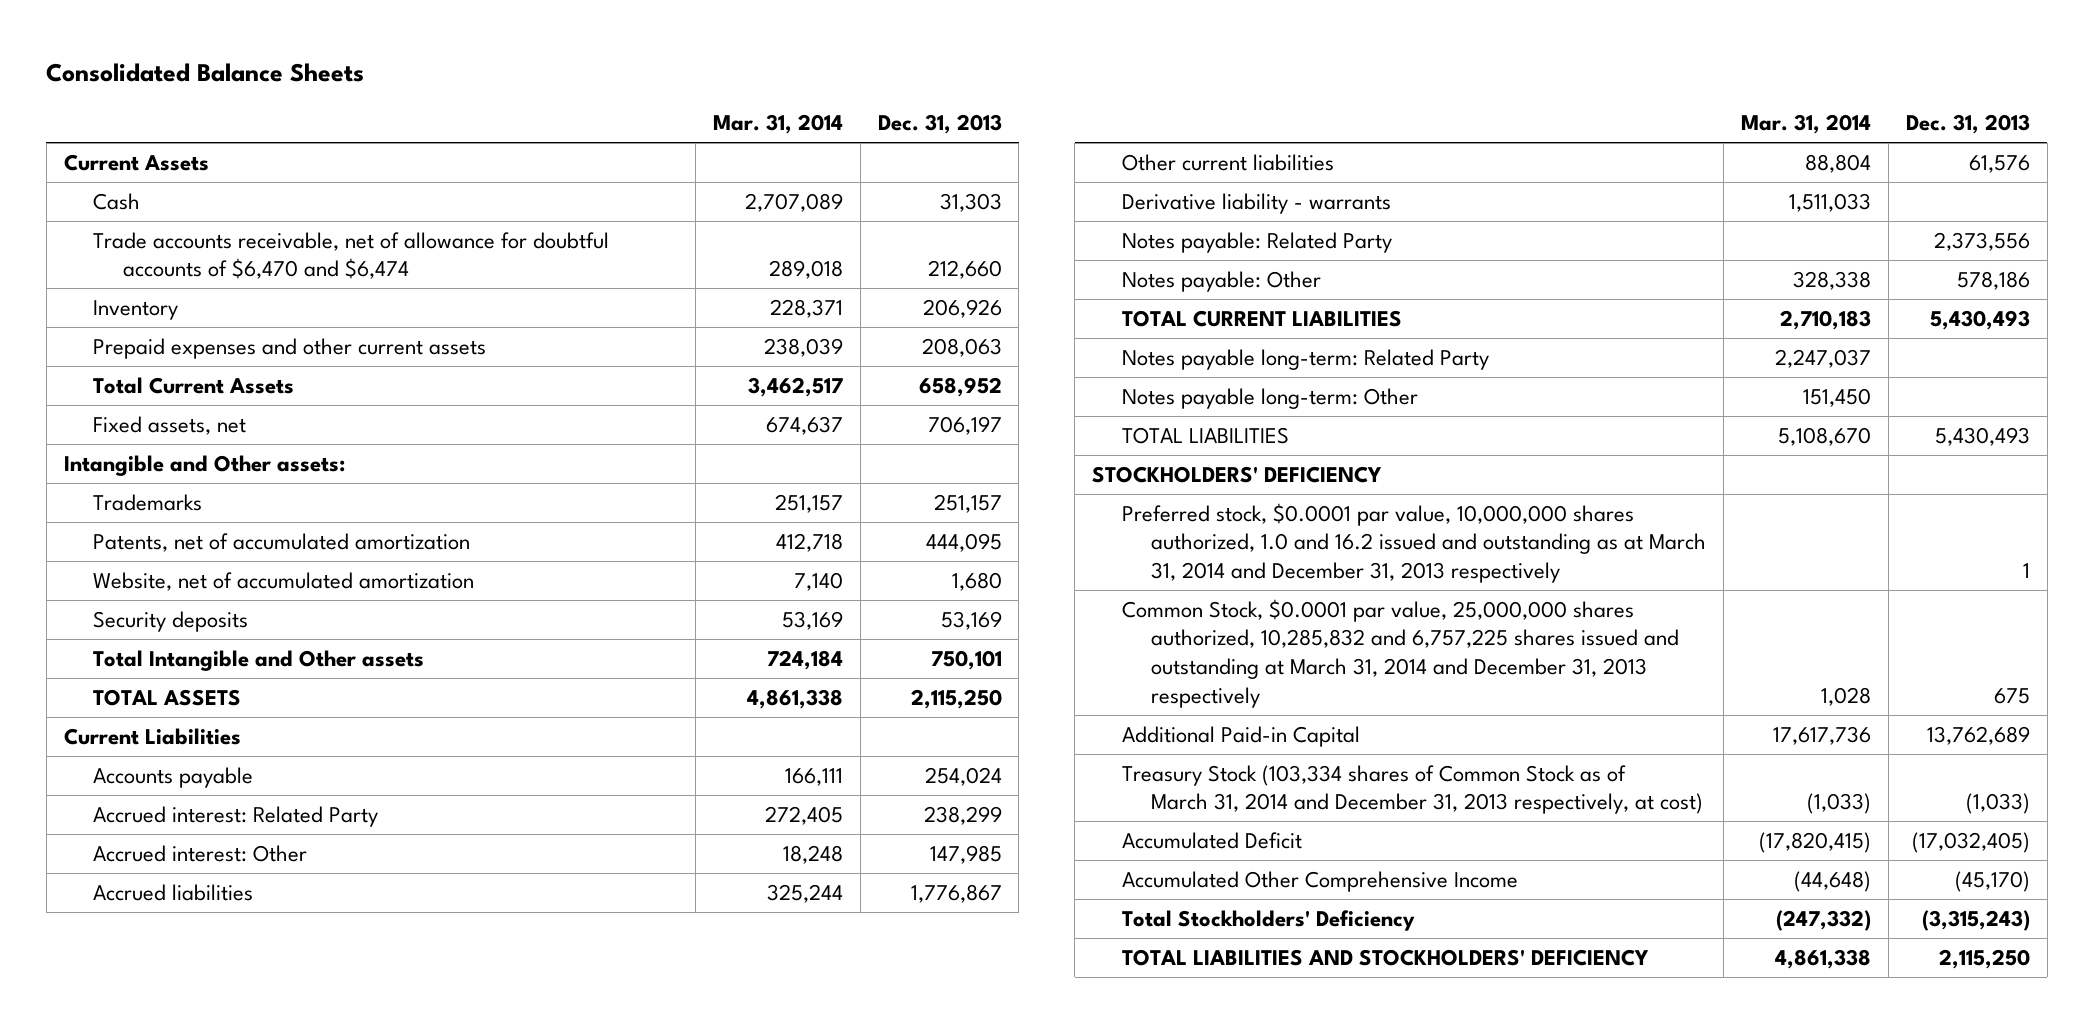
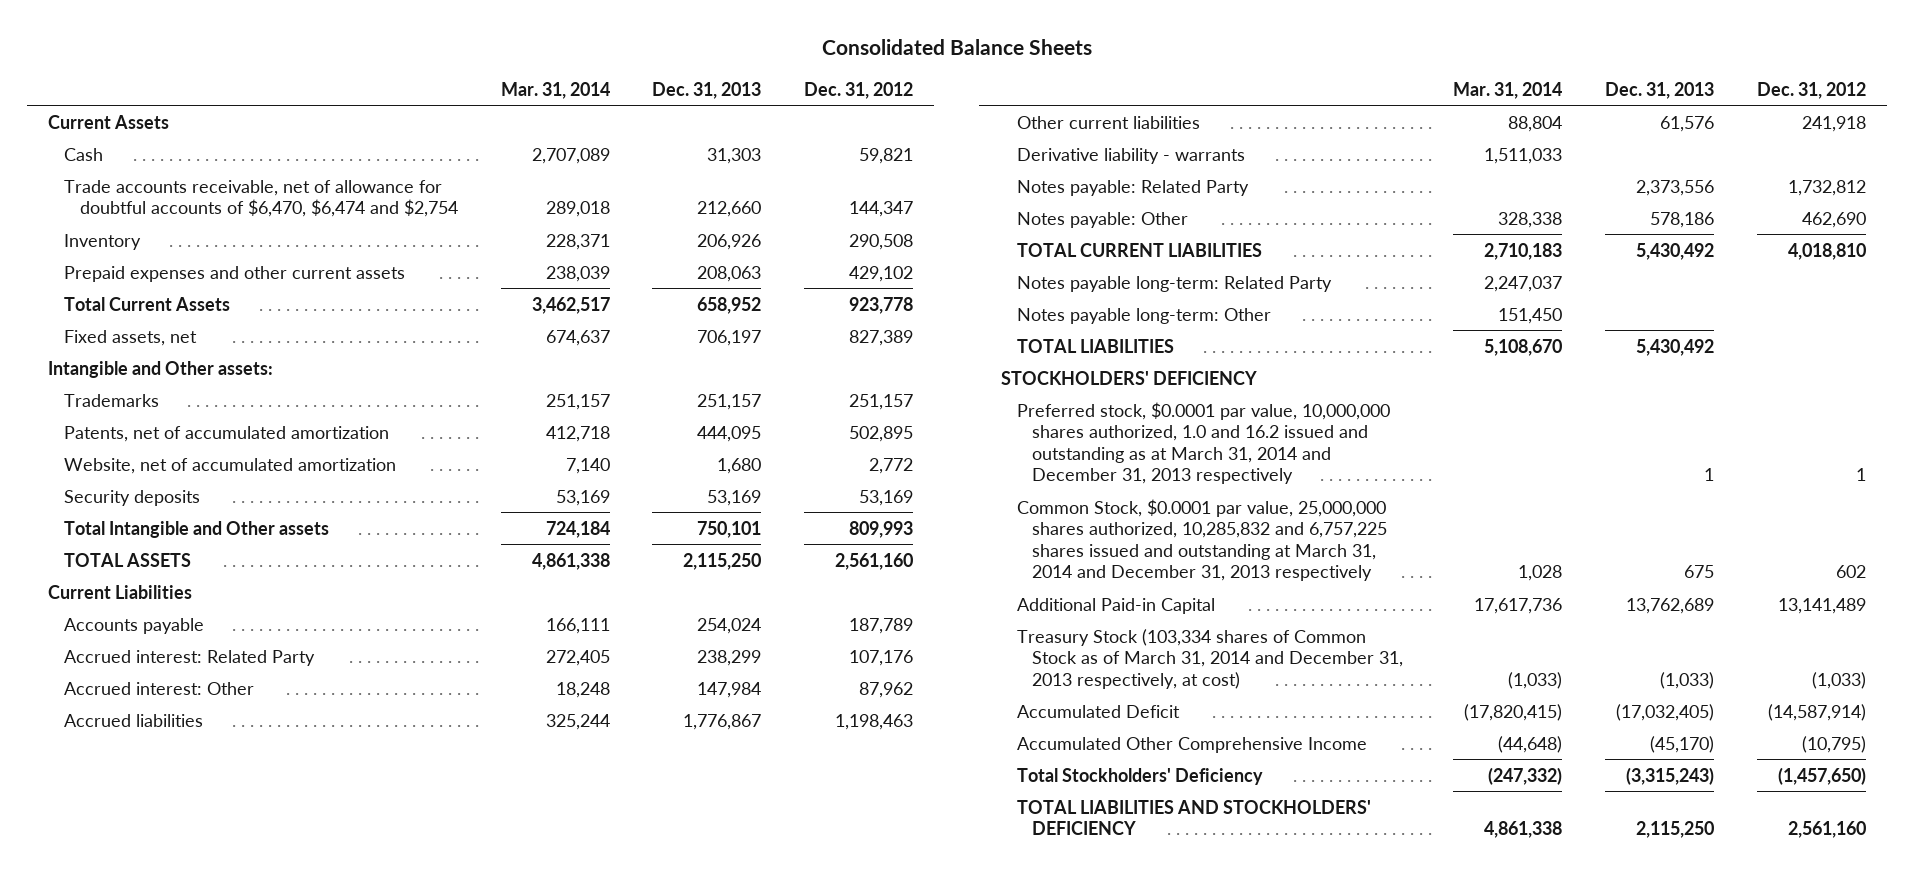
none -> [803,81,913,99] Dec. 31, 2012
[93,231,610,280] Trade accounts receivable, net of allowance for doubtful accounts of $6,470 and $6,474 -> [64,179,458,218] Trade accounts receivable, net of allowance for doubtful accounts of $6,470, $6,474 and $2,754
[929,844,1002,864] 147,985 -> [697,681,762,698] 147,984
[1929,309,2030,330] 5,430,493 -> [1635,242,1714,260] 5,430,492
[1934,426,2030,446] 5,430,493 -> [1635,338,1714,356] 5,430,492

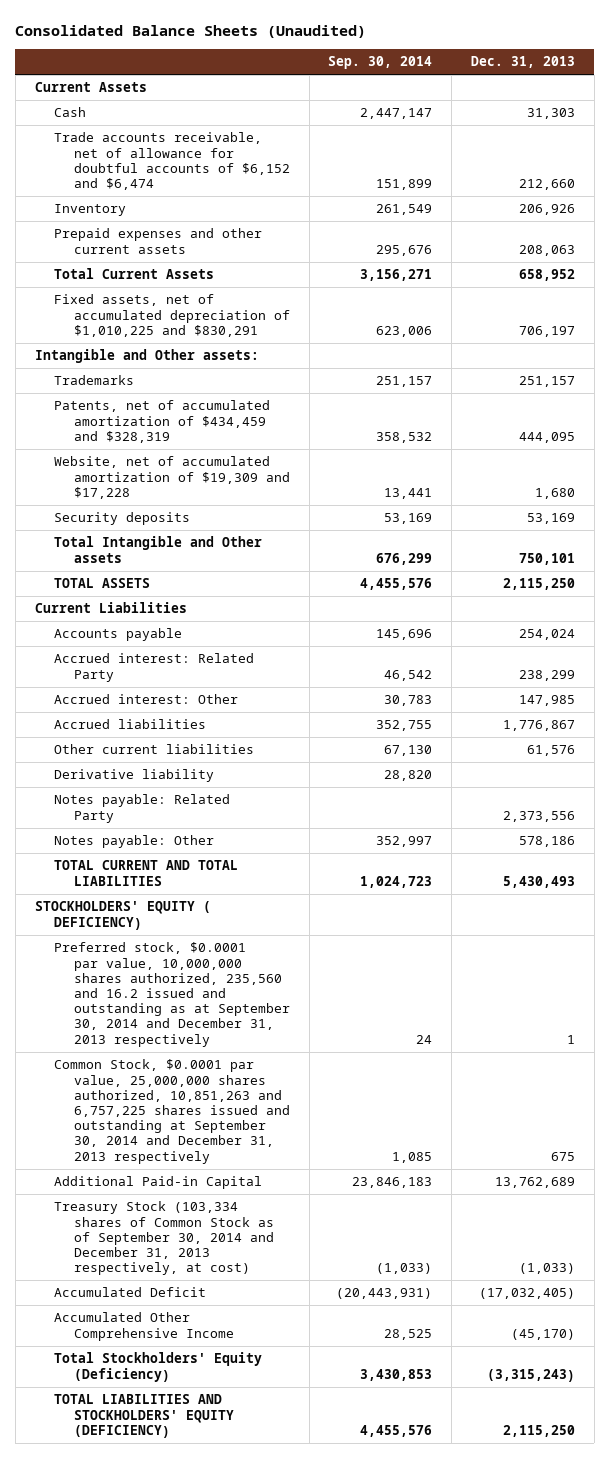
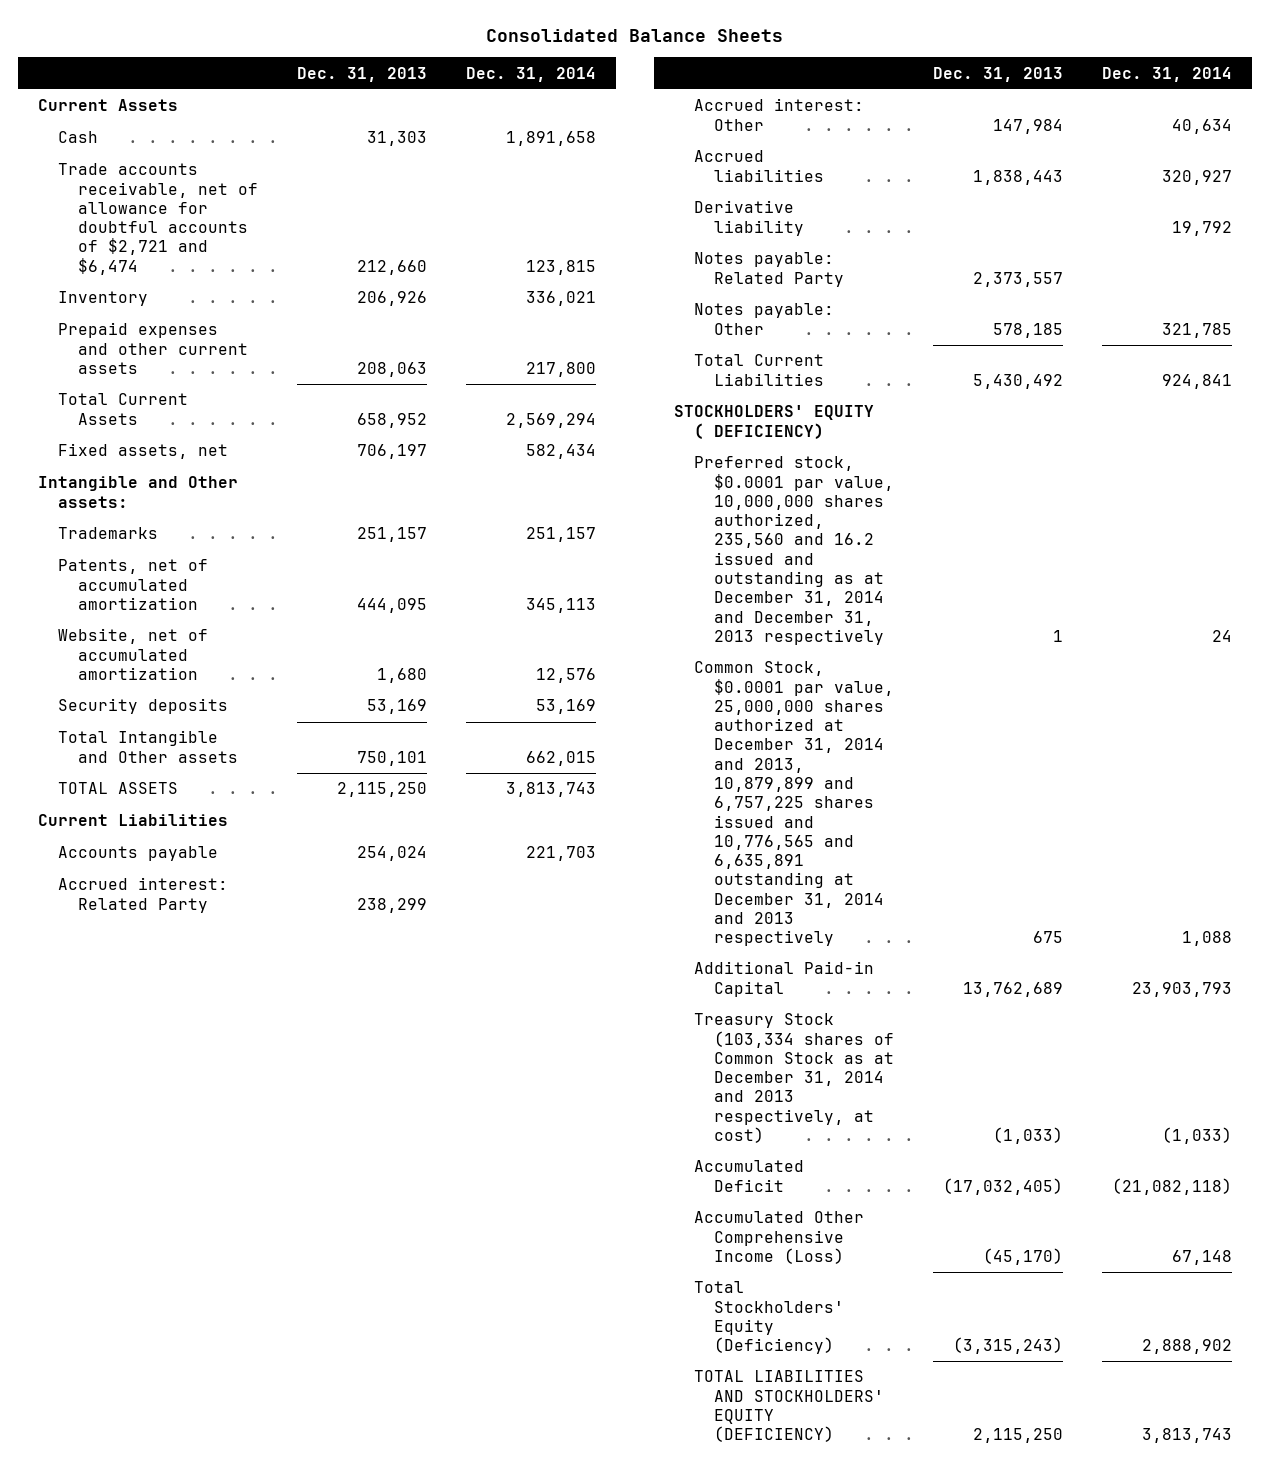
[15,24,367,38] Consolidated Balance Sheets (Unaudited) -> [485,28,783,42] Consolidated Balance Sheets
[328,56,433,70] Sep. 30, 2014 -> none
none -> [466,66,597,82] Dec. 31, 2014
[54,132,290,190] Trade accounts receivable, net of allowance for doubtful accounts of $6,152 and $6,474 -> [57,163,259,275] Trade accounts receivable, net of allowance for doubtful accounts of $2,721 and $6,474
[54,294,290,337] Fixed assets, net of accumulated depreciation of $1,010,225 and $830,291 -> [57,443,228,460] Fixed assets, net
[54,400,271,443] Patents, net of accumulated amortization of $434,459 and $328,319 -> [57,559,208,610] Patents, net of accumulated amortization
[54,456,290,499] Website, net of accumulated amortization of $19,309 and $17,228 -> [57,628,208,680] Website, net of accumulated amortization
[54,744,255,755] Other current liabilities -> none
[519,695,576,707] 147,985 -> [993,118,1064,134] 147,984
[503,720,576,732] 1,776,867 -> [973,169,1064,185] 1,838,443
[503,810,576,822] 2,373,556 -> [973,271,1064,287] 2,373,557
[519,836,576,848] 578,186 -> [993,322,1064,338] 578,185
[54,860,239,886] TOTAL CURRENT AND TOTAL LIABILITIES -> [693,354,825,386] Total Current Liabilities
[503,875,576,888] 5,430,493 -> [973,373,1064,389] 5,430,492
[54,942,290,1047] Preferred stock, $0.0001 par value, 10,000,000 shares authorized, 235,560 and 16.2 issued and outstanding as at September 30, 2014 and December 31, 2013 respectively -> [693,456,895,645] Preferred stock, $0.0001 par value, 10,000,000 shares authorized, 235,560 and 16.2 issued and outstanding as at December 31, 2014 and December 31, 2013 respectively
[54,1059,290,1164] Common Stock, $0.0001 par value, 25,000,000 shares authorized, 10,851,263 and 6,757,225 shares issued and outstanding at September 30, 2014 and December 31, 2013 respectively -> [693,661,895,947] Common Stock, $0.0001 par value, 25,000,000 shares authorized at December 31, 2014 and 2013, 10,879,899 and 6,757,225 shares issued and 10,776,565 and 6,635,891 outstanding at December 31, 2014 and 2013 respectively
[54,1201,274,1276] Treasury Stock (103,334 shares of Common Stock as of September 30, 2014 and December 31, 2013 respectively, at cost) -> [693,1013,895,1144] Treasury Stock (103,334 shares of Common Stock as at December 31, 2014 and 2013 respectively, at cost)
[54,1312,234,1341] Accumulated Other Comprehensive Income -> [693,1211,864,1264] Accumulated Other Comprehensive Income (Loss)

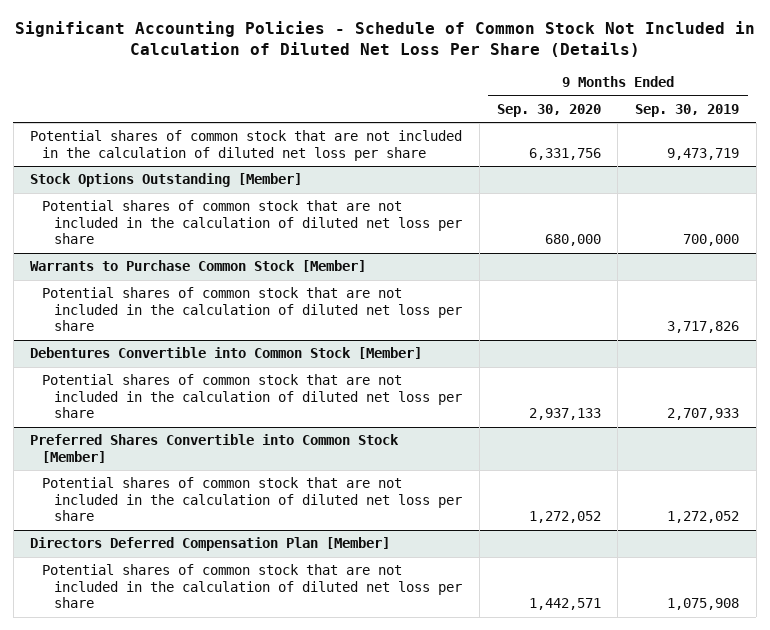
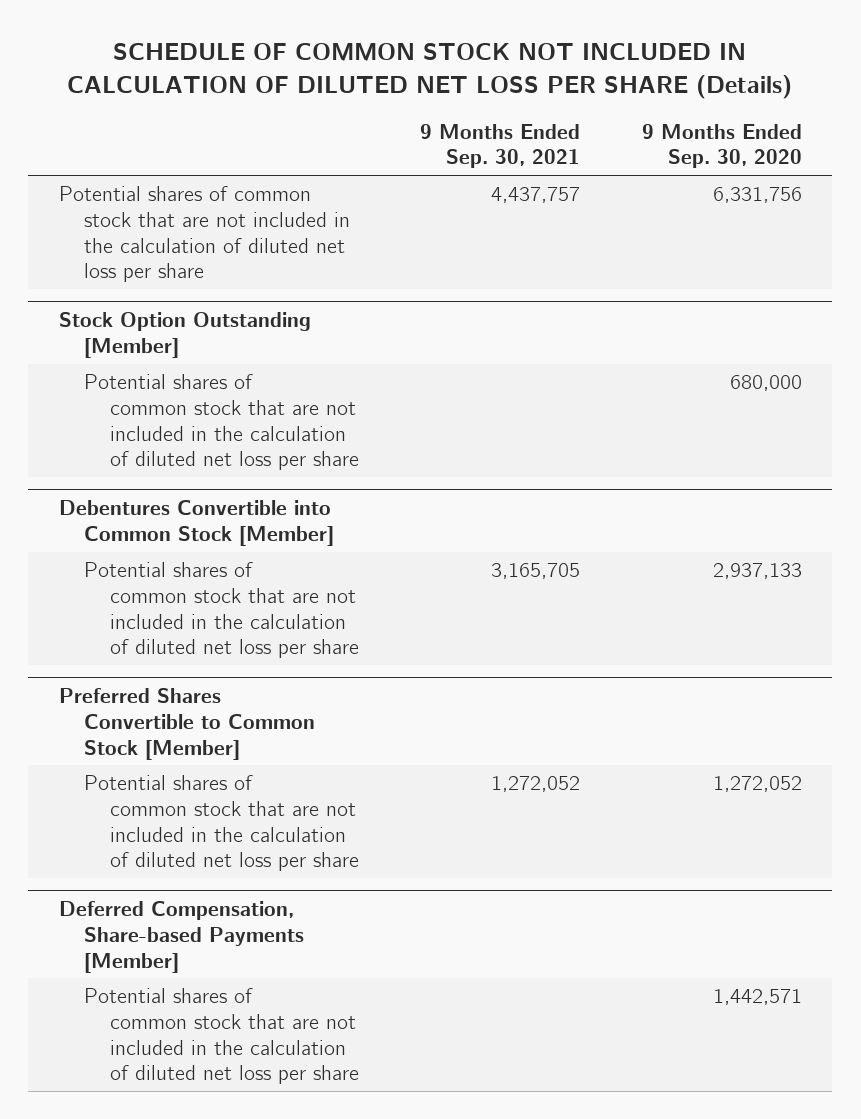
[14,21,755,58] Significant Accounting Policies - Schedule of Common Stock Not Included in Calculation of Diluted Net Loss Per Share (Details) -> [67,43,793,99] SCHEDULE OF COMMON STOCK NOT INCLUDED IN CALCULATION OF DILUTED NET LOSS PER SHARE (Details)
[635,103,740,117] Sep. 30, 2019 -> none
none -> [420,123,581,169] 9 Months Ended Sep. 30, 2021
[30,173,303,188] Stock Options Outstanding [Member] -> [59,312,312,358] Stock Option Outstanding [Member]
[30,260,367,273] Warrants to Purchase Common Stock [Member] -> none
[42,287,462,332] Potential shares of common stock that are not included in the calculation of diluted net loss per share -> none
[30,434,400,463] Preferred Shares Convertible into Common Stock [Member] -> [59,688,316,760] Preferred Shares Convertible to Common Stock [Member]
[30,537,391,552] Directors Deferred Compensation Plan [Member] -> [59,901,305,973] Deferred Compensation, Share-based Payments [Member]

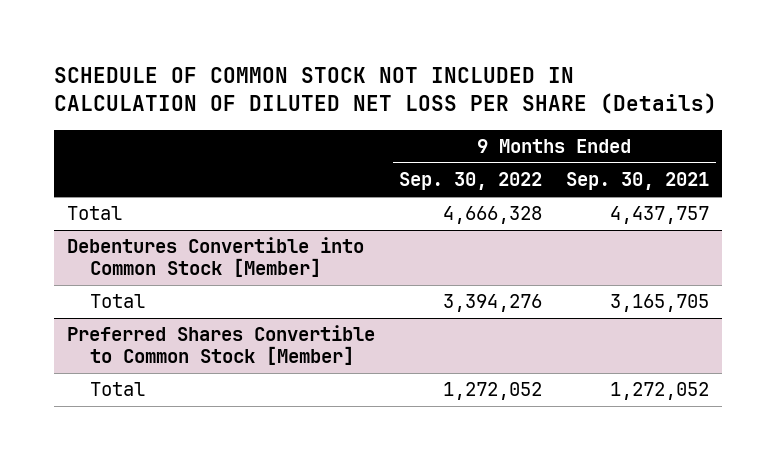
[641,123,802,169] 9 Months Ended Sep. 30, 2020 -> none
none -> [399,172,543,191] Sep. 30, 2022
[59,312,312,358] Stock Option Outstanding [Member] -> none
[84,374,359,471] Potential shares of common stock that are not included in the calculation of diluted net loss per share -> none
[59,186,351,283] Potential shares of common stock that are not included in the calculation of diluted net loss per share -> [66,206,122,221] Total
[84,562,359,659] Potential shares of common stock that are not included in the calculation of diluted net loss per share -> [90,294,146,309] Total
[59,901,305,973] Deferred Compensation, Share-based Payments [Member] -> none
[84,988,359,1085] Potential shares of common stock that are not included in the calculation of diluted net loss per share -> none
[84,775,359,872] Potential shares of common stock that are not included in the calculation of diluted net loss per share -> [90,382,146,397] Total

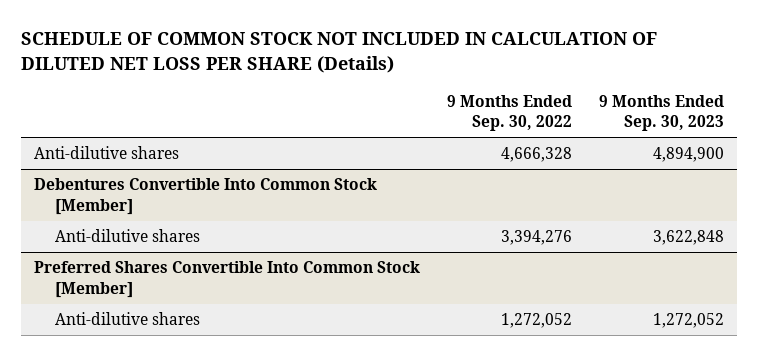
[566,172,710,191] Sep. 30, 2021 -> none
none -> [598,94,724,132] 9 Months Ended Sep. 30, 2023
[66,206,122,221] Total -> [34,146,180,160] Anti-dilutive shares
[66,237,364,277] Debentures Convertible into Common Stock [Member] -> [34,178,378,215] Debentures Convertible Into Common Stock [Member]
[90,294,146,309] Total -> [55,229,201,243] Anti-dilutive shares
[66,325,375,365] Preferred Shares Convertible to Common Stock [Member] -> [34,261,421,298] Preferred Shares Convertible Into Common Stock [Member]
[90,382,146,397] Total -> [55,312,201,326] Anti-dilutive shares

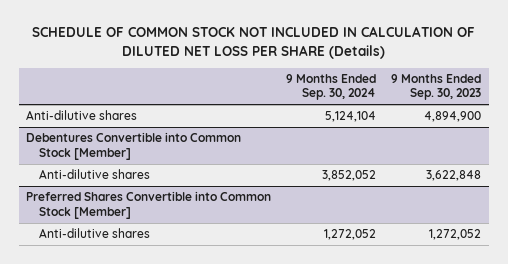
[447,94,573,132] 9 Months Ended Sep. 30, 2022 -> none
none -> [286,73,377,101] 9 Months Ended Sep. 30, 2024
[34,178,378,215] Debentures Convertible Into Common Stock [Member] -> [26,132,242,160] Debentures Convertible into Common Stock [Member]
[34,261,421,298] Preferred Shares Convertible Into Common Stock [Member] -> [26,191,272,219] Preferred Shares Convertible into Common Stock [Member]

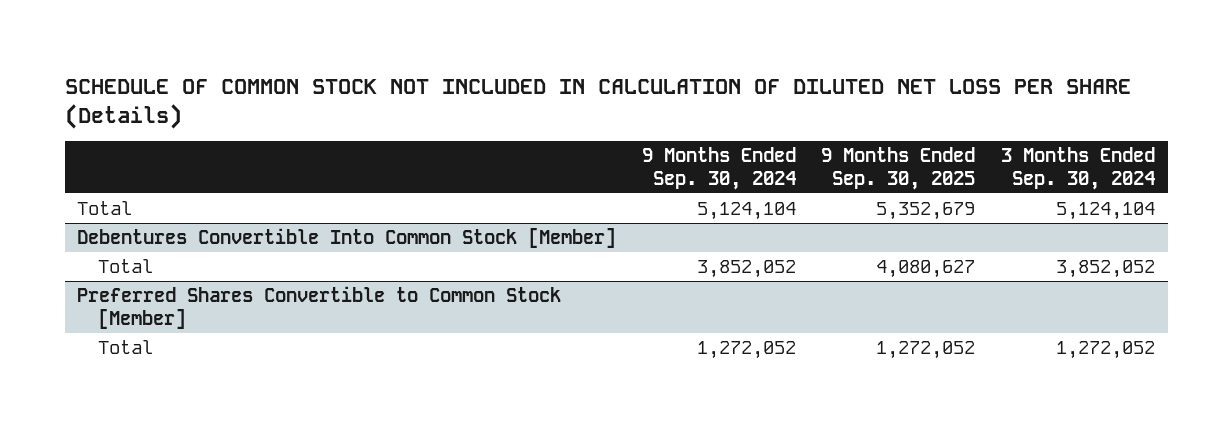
[391,73,482,101] 9 Months Ended Sep. 30, 2023 -> none
none -> [821,147,976,191] 9 Months Ended Sep. 30, 2025
none -> [1000,147,1155,191] 3 Months Ended Sep. 30, 2024
[26,110,138,121] Anti-dilutive shares -> [77,200,133,215] Total
[26,132,242,160] Debentures Convertible into Common Stock [Member] -> [77,227,617,248] Debentures Convertible Into Common Stock [Member]
[38,169,150,180] Anti-dilutive shares -> [97,258,153,273] Total
[26,191,272,219] Preferred Shares Convertible into Common Stock [Member] -> [77,285,562,329] Preferred Shares Convertible to Common Stock [Member]
[38,228,150,239] Anti-dilutive shares -> [97,339,153,354] Total

